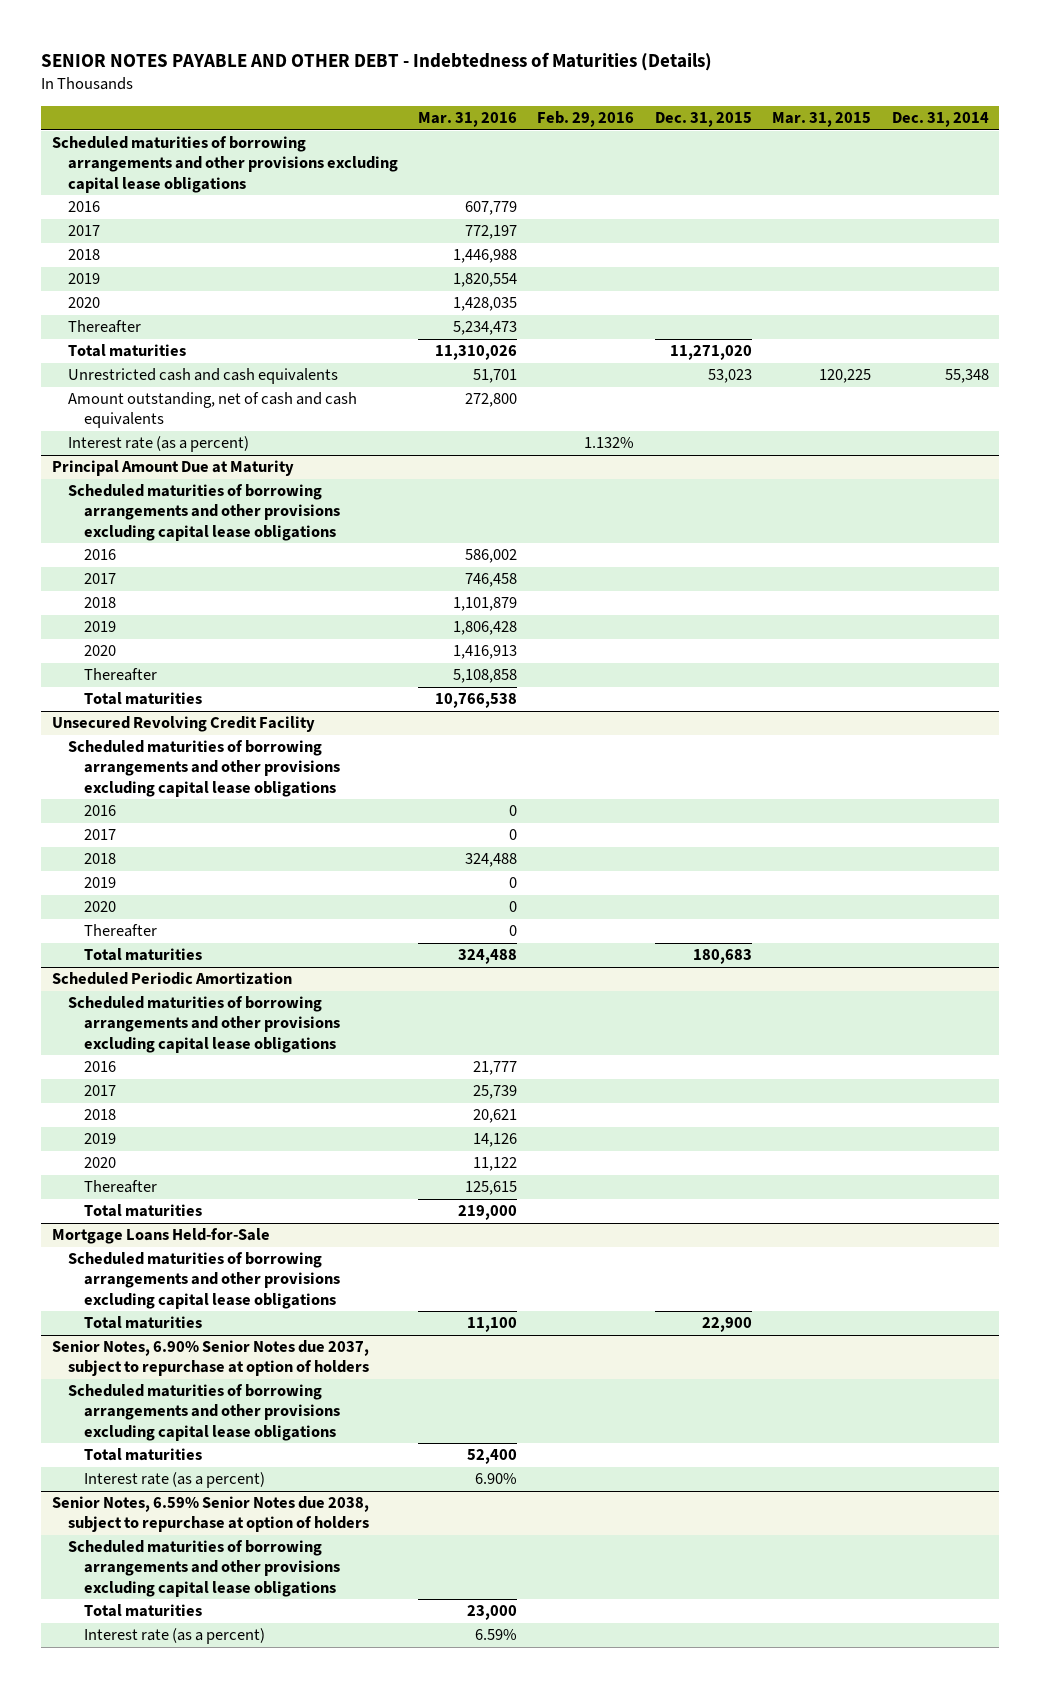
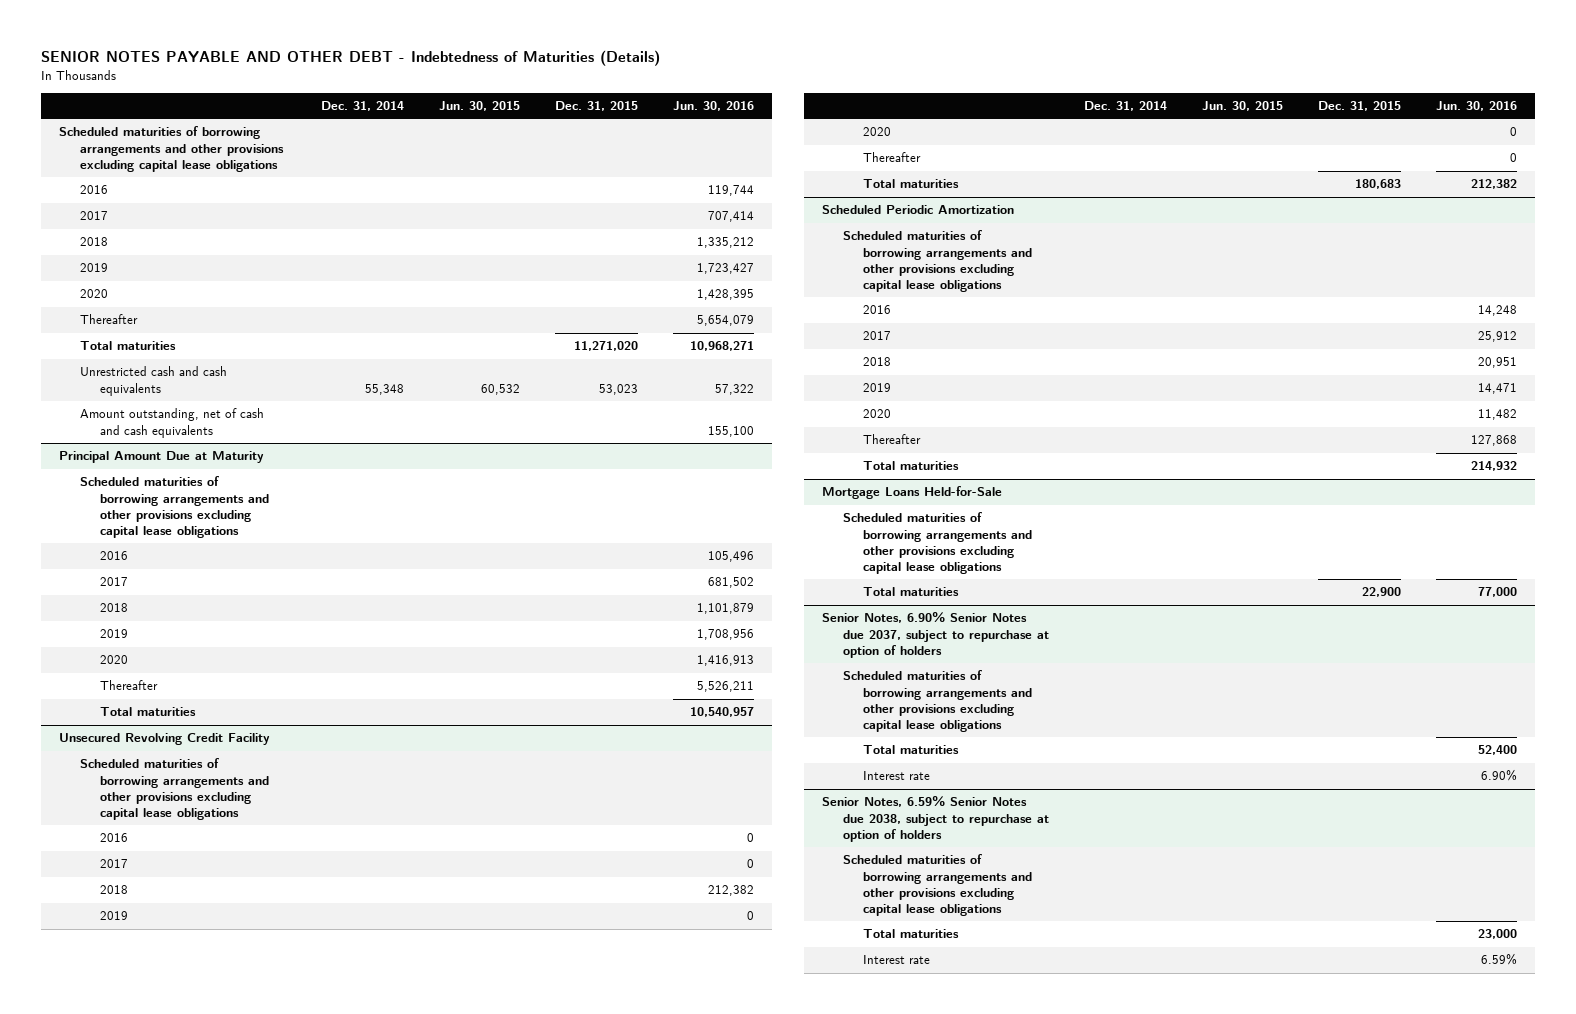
[418,112,518,128] Mar. 31, 2016 -> none
[537,111,635,128] Feb. 29, 2016 -> none
[772,112,872,128] Mar. 31, 2015 -> none
none -> [438,101,520,112] Jun. 30, 2015
none -> [673,101,755,112] Jun. 30, 2016
[67,436,249,453] Interest rate (as a percent) -> none
[83,1472,265,1489] Interest rate (as a percent) -> [863,771,931,781] Interest rate
[83,1628,265,1645] Interest rate (as a percent) -> [863,955,931,965] Interest rate

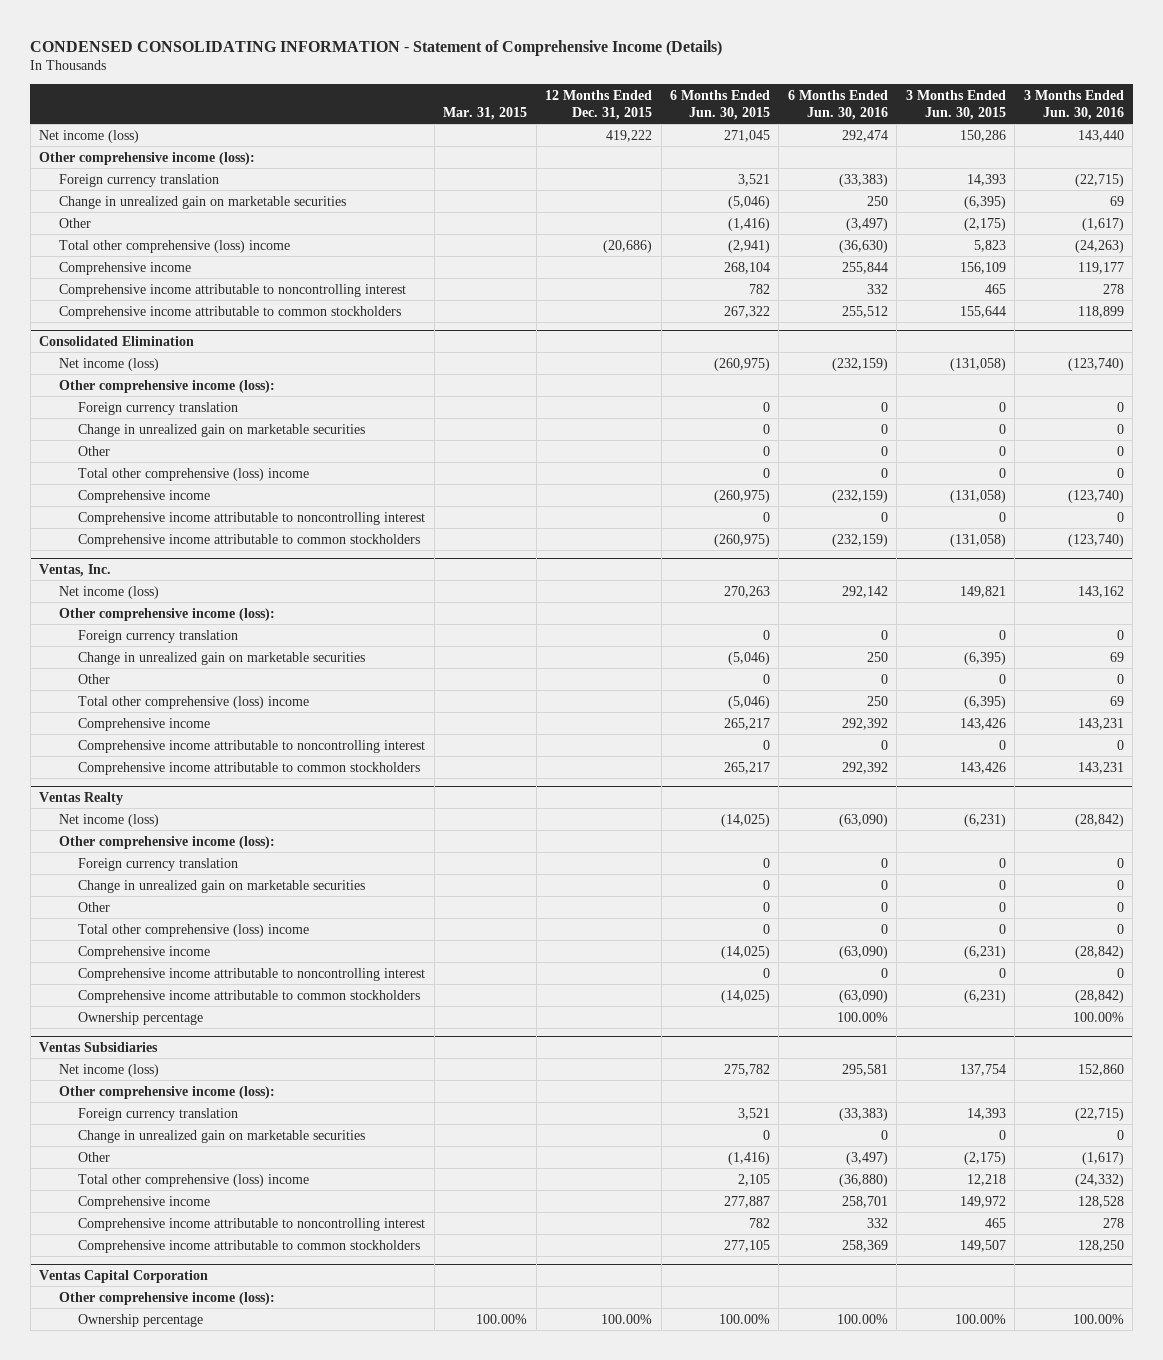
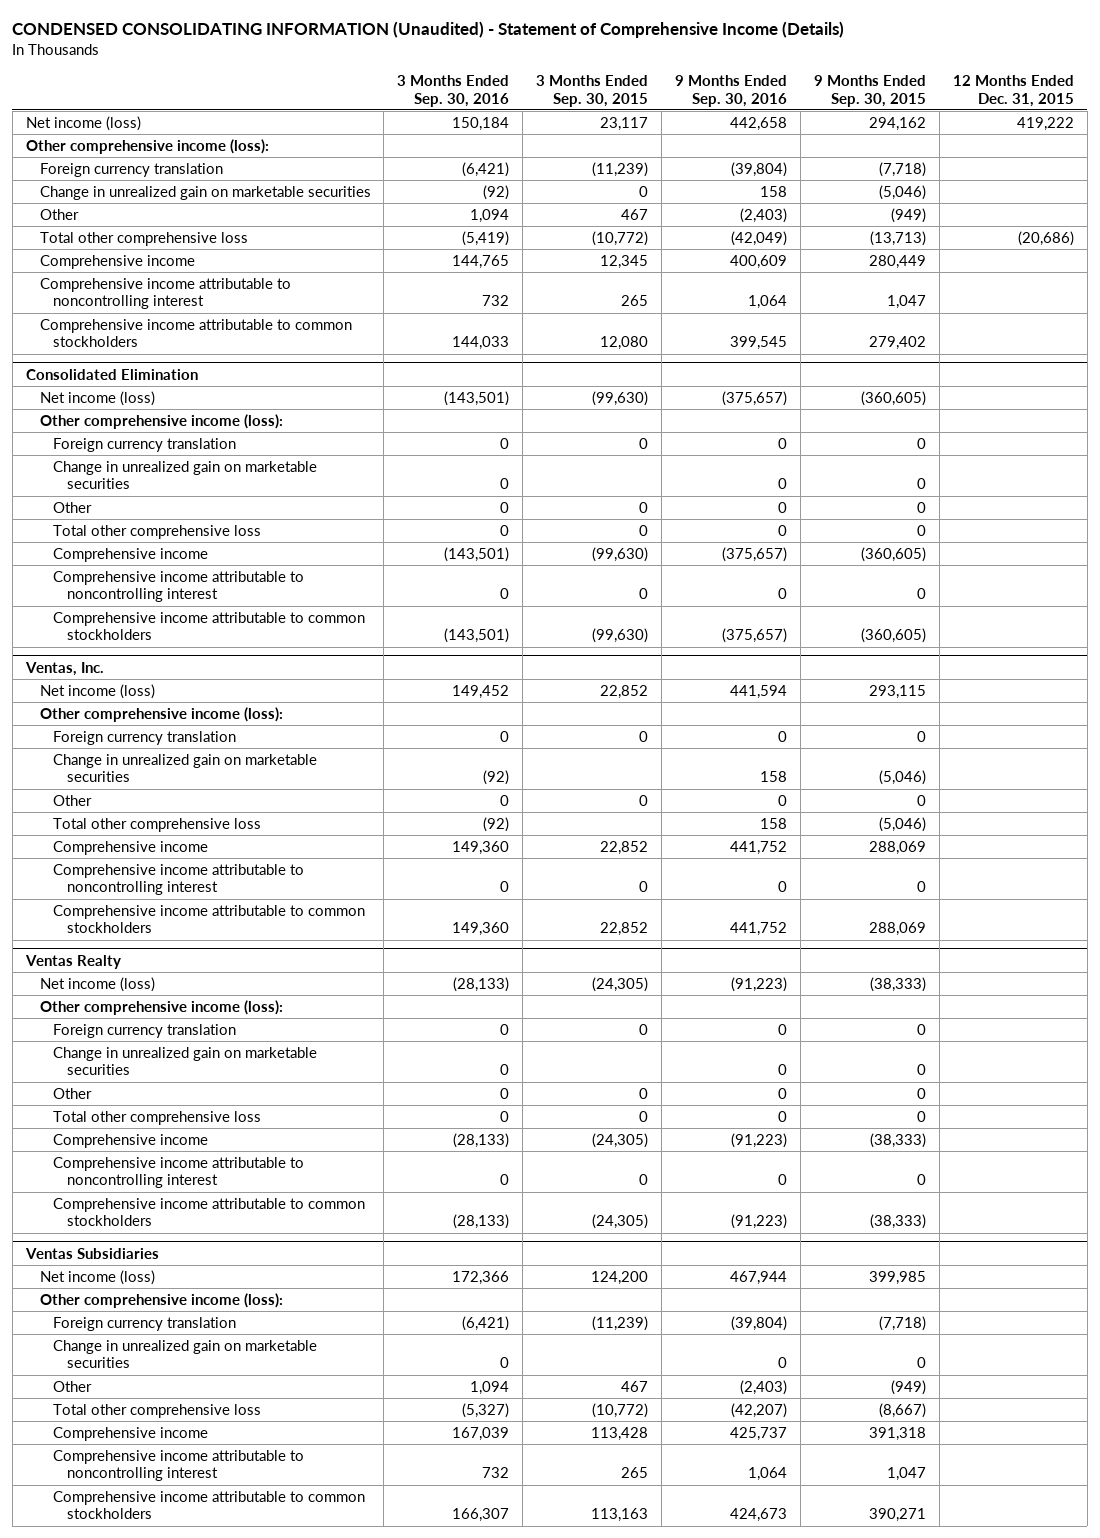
[30,39,723,56] CONDENSED CONSOLIDATING INFORMATION - Statement of Comprehensive Income (Details) -> [12,20,845,38] CONDENSED CONSOLIDATING INFORMATION (Unaudited) - Statement of Comprehensive Income (Details)
[443,106,528,120] Mar. 31, 2015 -> none
[670,89,771,120] 6 Months Ended Jun. 30, 2015 -> none
[787,89,888,120] 6 Months Ended Jun. 30, 2016 -> none
[905,89,1006,120] 3 Months Ended Jun. 30, 2015 -> none
[1023,89,1124,120] 3 Months Ended Jun. 30, 2016 -> none
none -> [397,74,510,107] 3 Months Ended Sep. 30, 2016
none -> [536,74,649,107] 3 Months Ended Sep. 30, 2015
none -> [675,74,788,107] 9 Months Ended Sep. 30, 2016
none -> [814,74,927,107] 9 Months Ended Sep. 30, 2015
[58,239,290,253] Total other comprehensive (loss) income -> [39,231,248,246] Total other comprehensive loss
[78,467,310,481] Total other comprehensive (loss) income -> [53,524,262,539] Total other comprehensive loss
[78,695,310,709] Total other comprehensive (loss) income -> [53,817,262,832] Total other comprehensive loss
[78,923,310,937] Total other comprehensive (loss) income -> [53,1110,262,1125] Total other comprehensive loss
[78,1011,204,1025] Ownership percentage -> none
[78,1173,310,1187] Total other comprehensive (loss) income -> [53,1403,262,1418] Total other comprehensive loss
[39,1269,209,1283] Ventas Capital Corporation -> none
[58,1291,275,1305] Other comprehensive income (loss): -> none
[78,1313,204,1327] Ownership percentage -> none

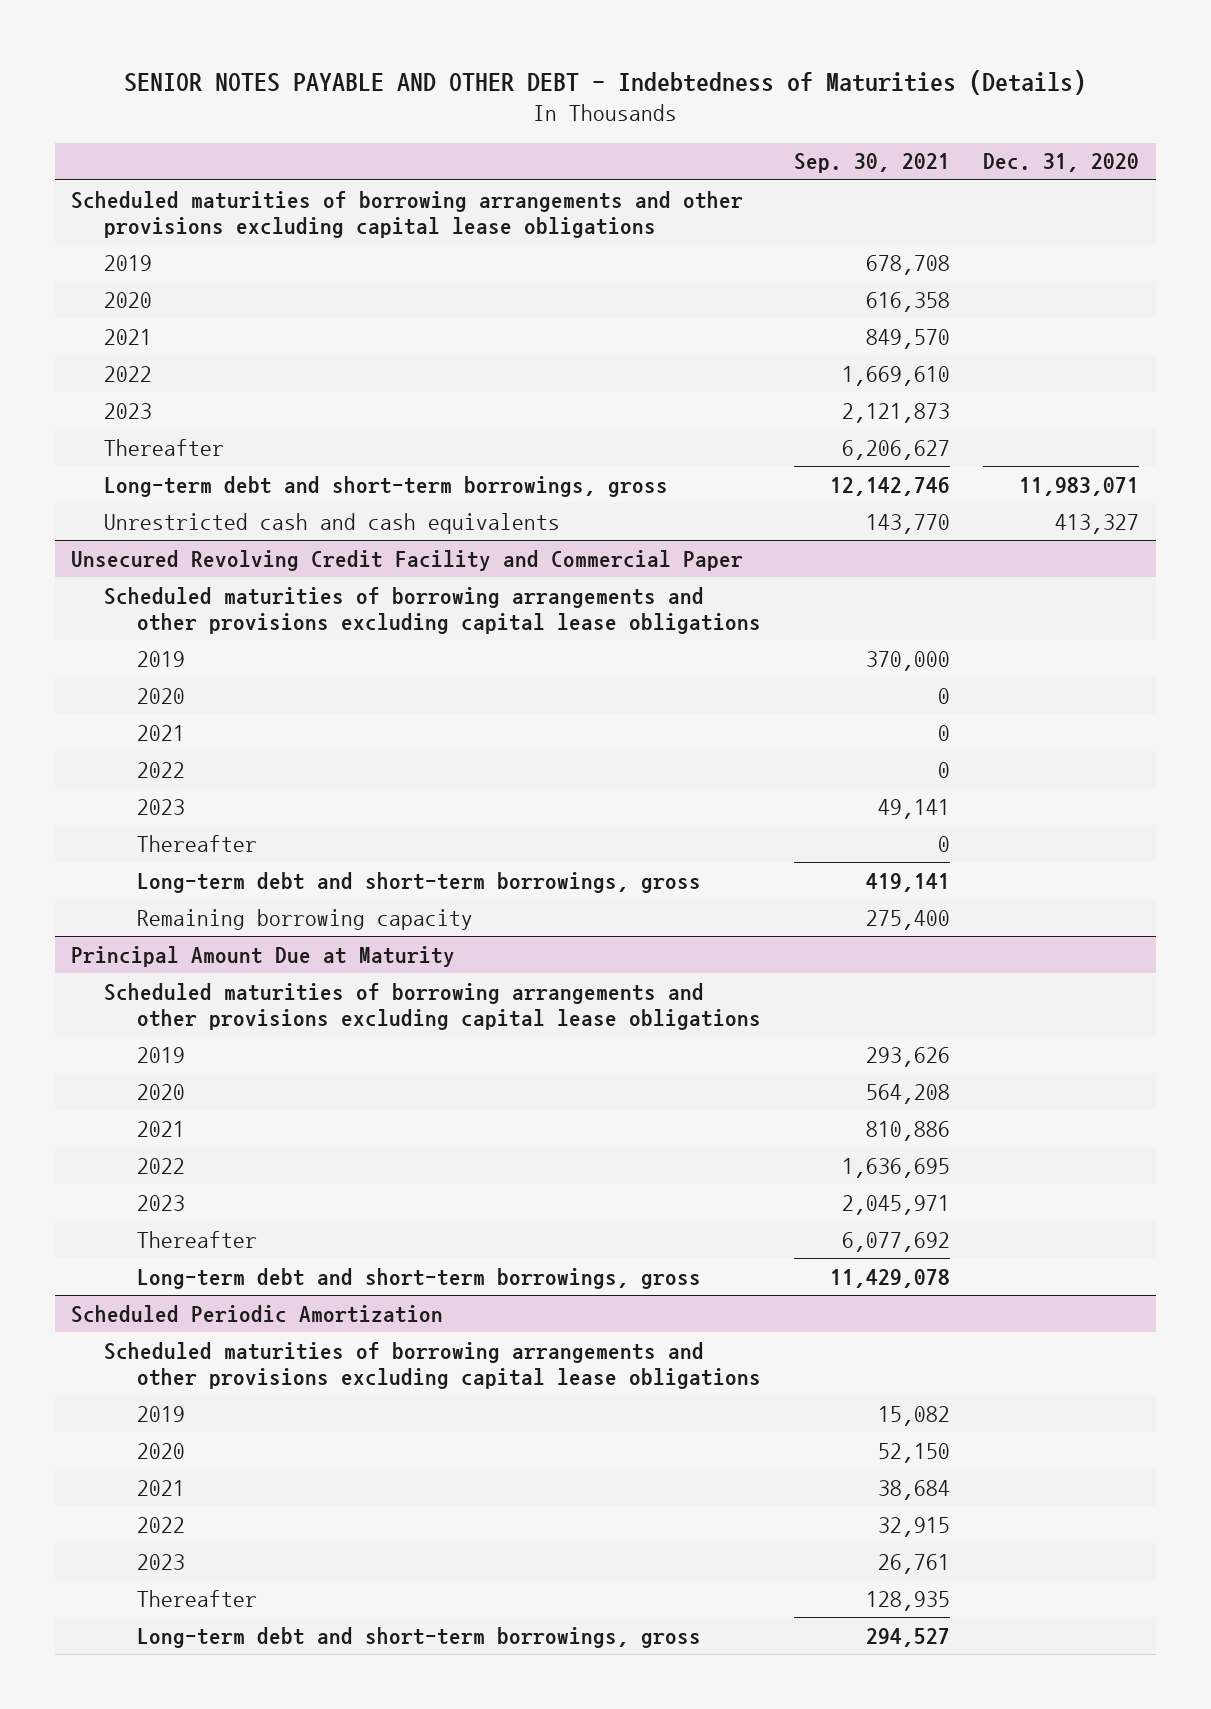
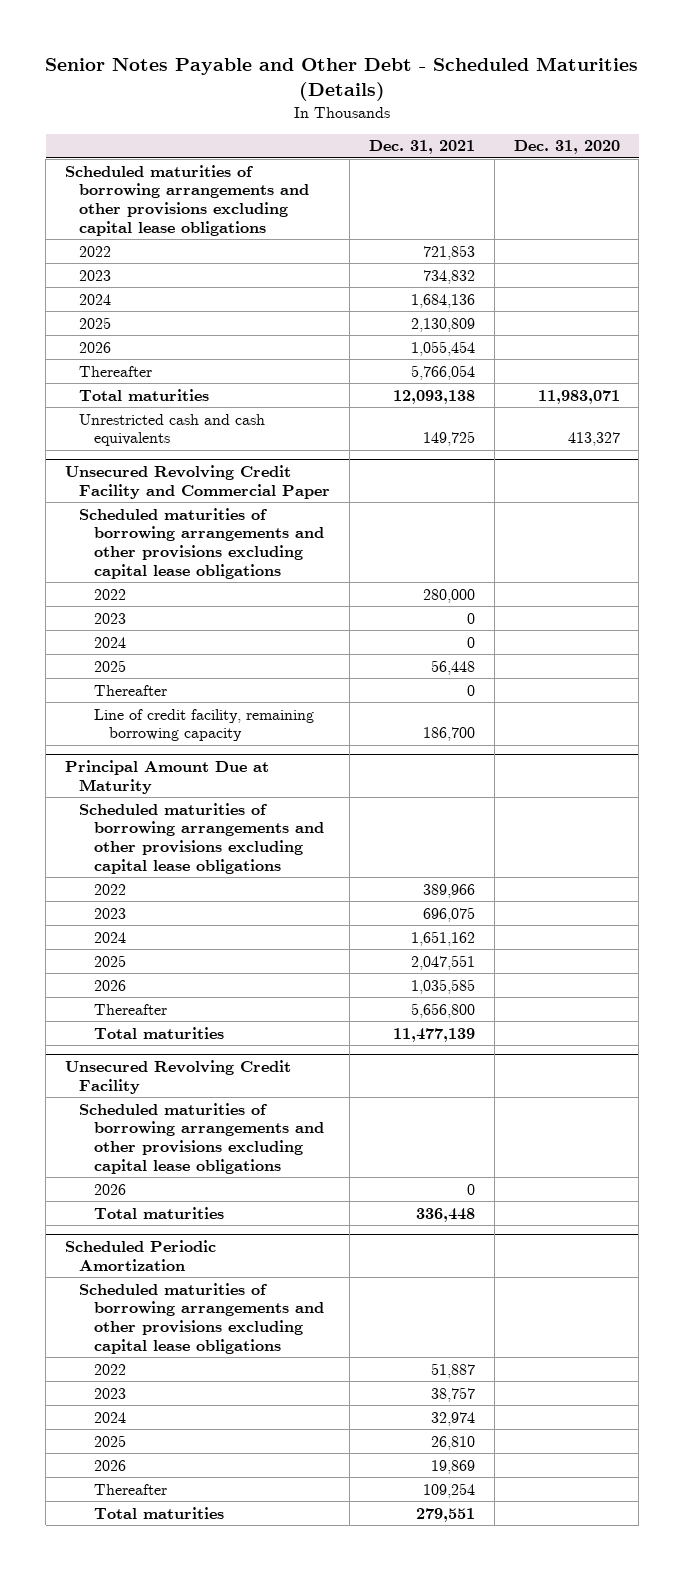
[124,69,1087,95] SENIOR NOTES PAYABLE AND OTHER DEBT - Indebtedness of Maturities (Details) -> [45,56,639,101] Senior Notes Payable and Other Debt - Scheduled Maturities (Details)
[794,153,951,174] Sep. 30, 2021 -> none
none -> [368,140,475,155] Dec. 31, 2021
[104,254,153,271] 2019 -> none
[104,291,153,308] 2020 -> none
[104,328,153,345] 2021 -> none
none -> [79,293,112,305] 2024
none -> [79,316,112,329] 2025
none -> [79,341,112,353] 2026
[104,475,669,497] Long-term debt and short-term borrowings, gross -> [79,388,210,401] Total maturities
[137,650,186,667] 2019 -> none
[137,687,186,704] 2020 -> none
[137,724,186,741] 2021 -> none
none -> [94,636,127,648] 2024
none -> [94,659,127,672] 2025
[137,871,702,893] Long-term debt and short-term borrowings, gross -> none
[137,908,474,930] Remaining borrowing capacity -> [94,708,315,742] Line of credit facility, remaining borrowing capacity
[137,1046,186,1063] 2019 -> none
[137,1083,186,1100] 2020 -> none
[137,1120,186,1137] 2021 -> none
none -> [94,931,127,943] 2024
none -> [94,954,127,967] 2025
none -> [94,979,127,991] 2026
[137,1267,702,1289] Long-term debt and short-term borrowings, gross -> none
none -> [94,1026,225,1039] Total maturities
none -> [64,1059,291,1094] Unsecured Revolving Credit Facility
none -> [79,1102,325,1174] Scheduled maturities of borrowing arrangements and other provisions excluding capital lease obligations
none -> [94,1183,127,1195] 2026
none -> [94,1206,225,1219] Total maturities
[137,1405,186,1422] 2019 -> none
[137,1442,186,1459] 2020 -> none
[137,1479,186,1496] 2021 -> none
none -> [94,1411,127,1423] 2024
none -> [94,1434,127,1447] 2025
none -> [94,1459,127,1471] 2026
[137,1626,702,1648] Long-term debt and short-term borrowings, gross -> none
none -> [94,1506,225,1519] Total maturities

